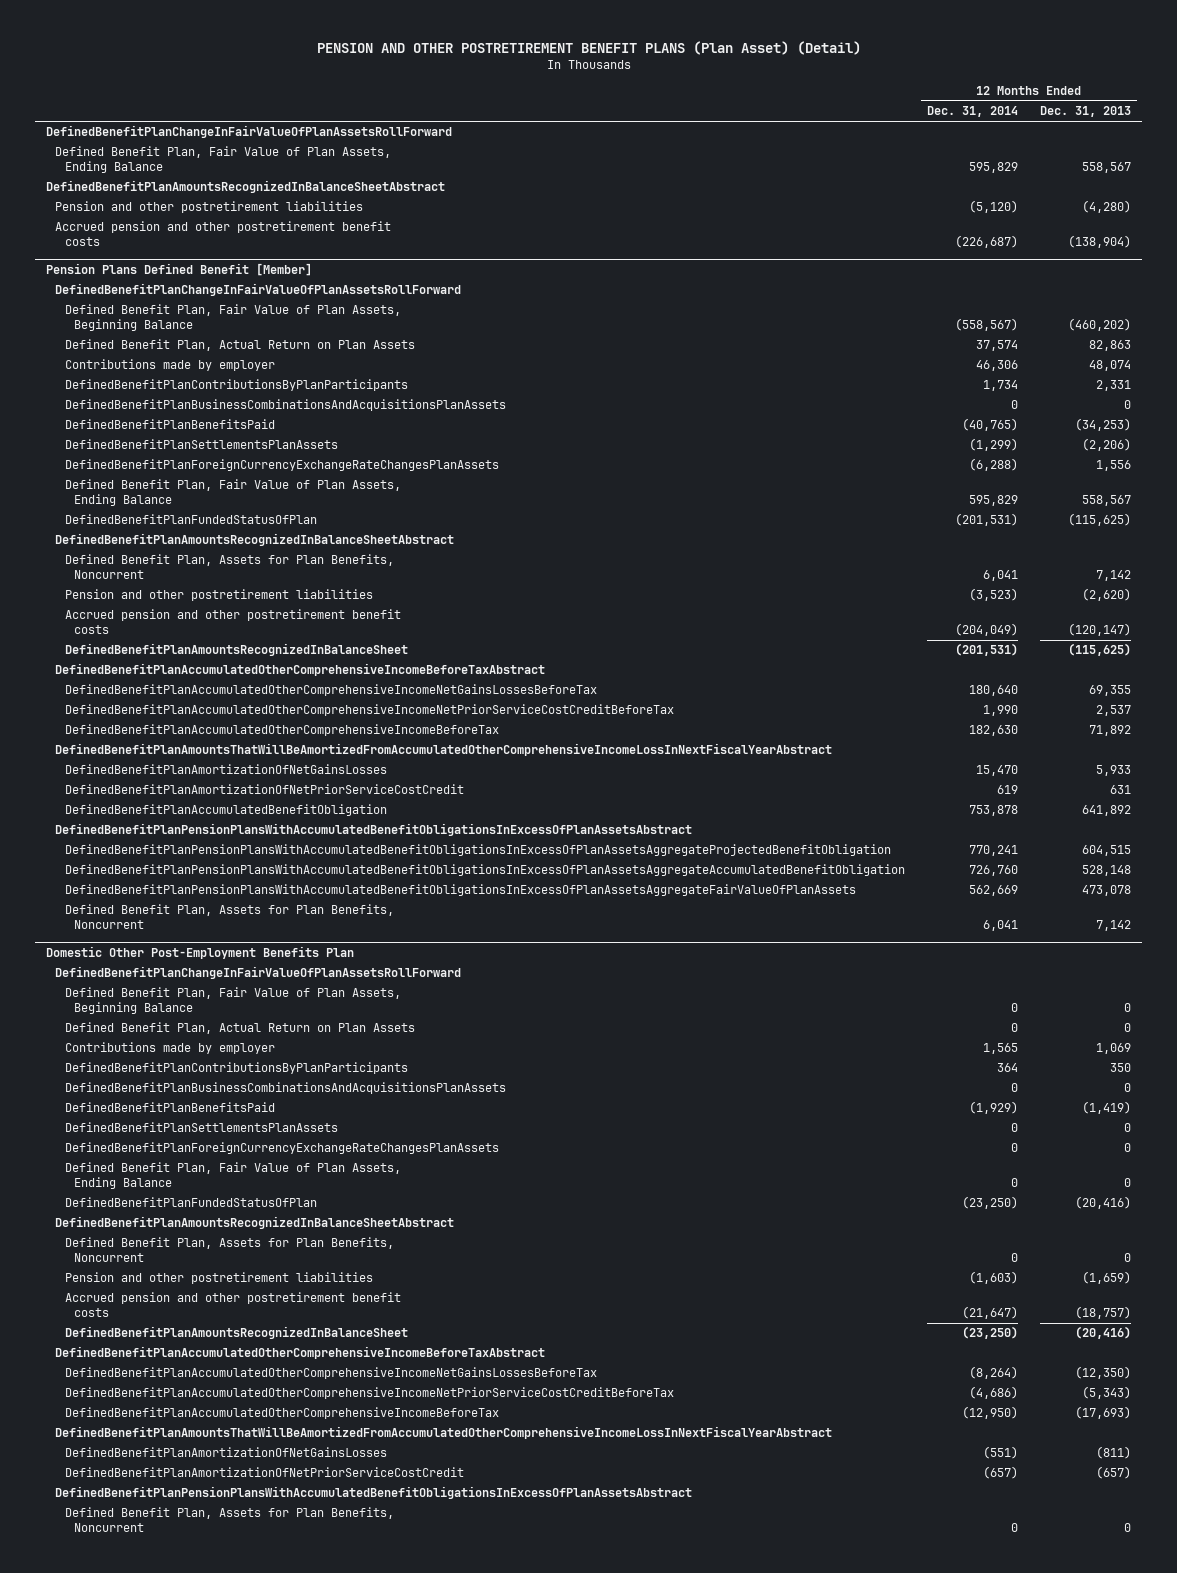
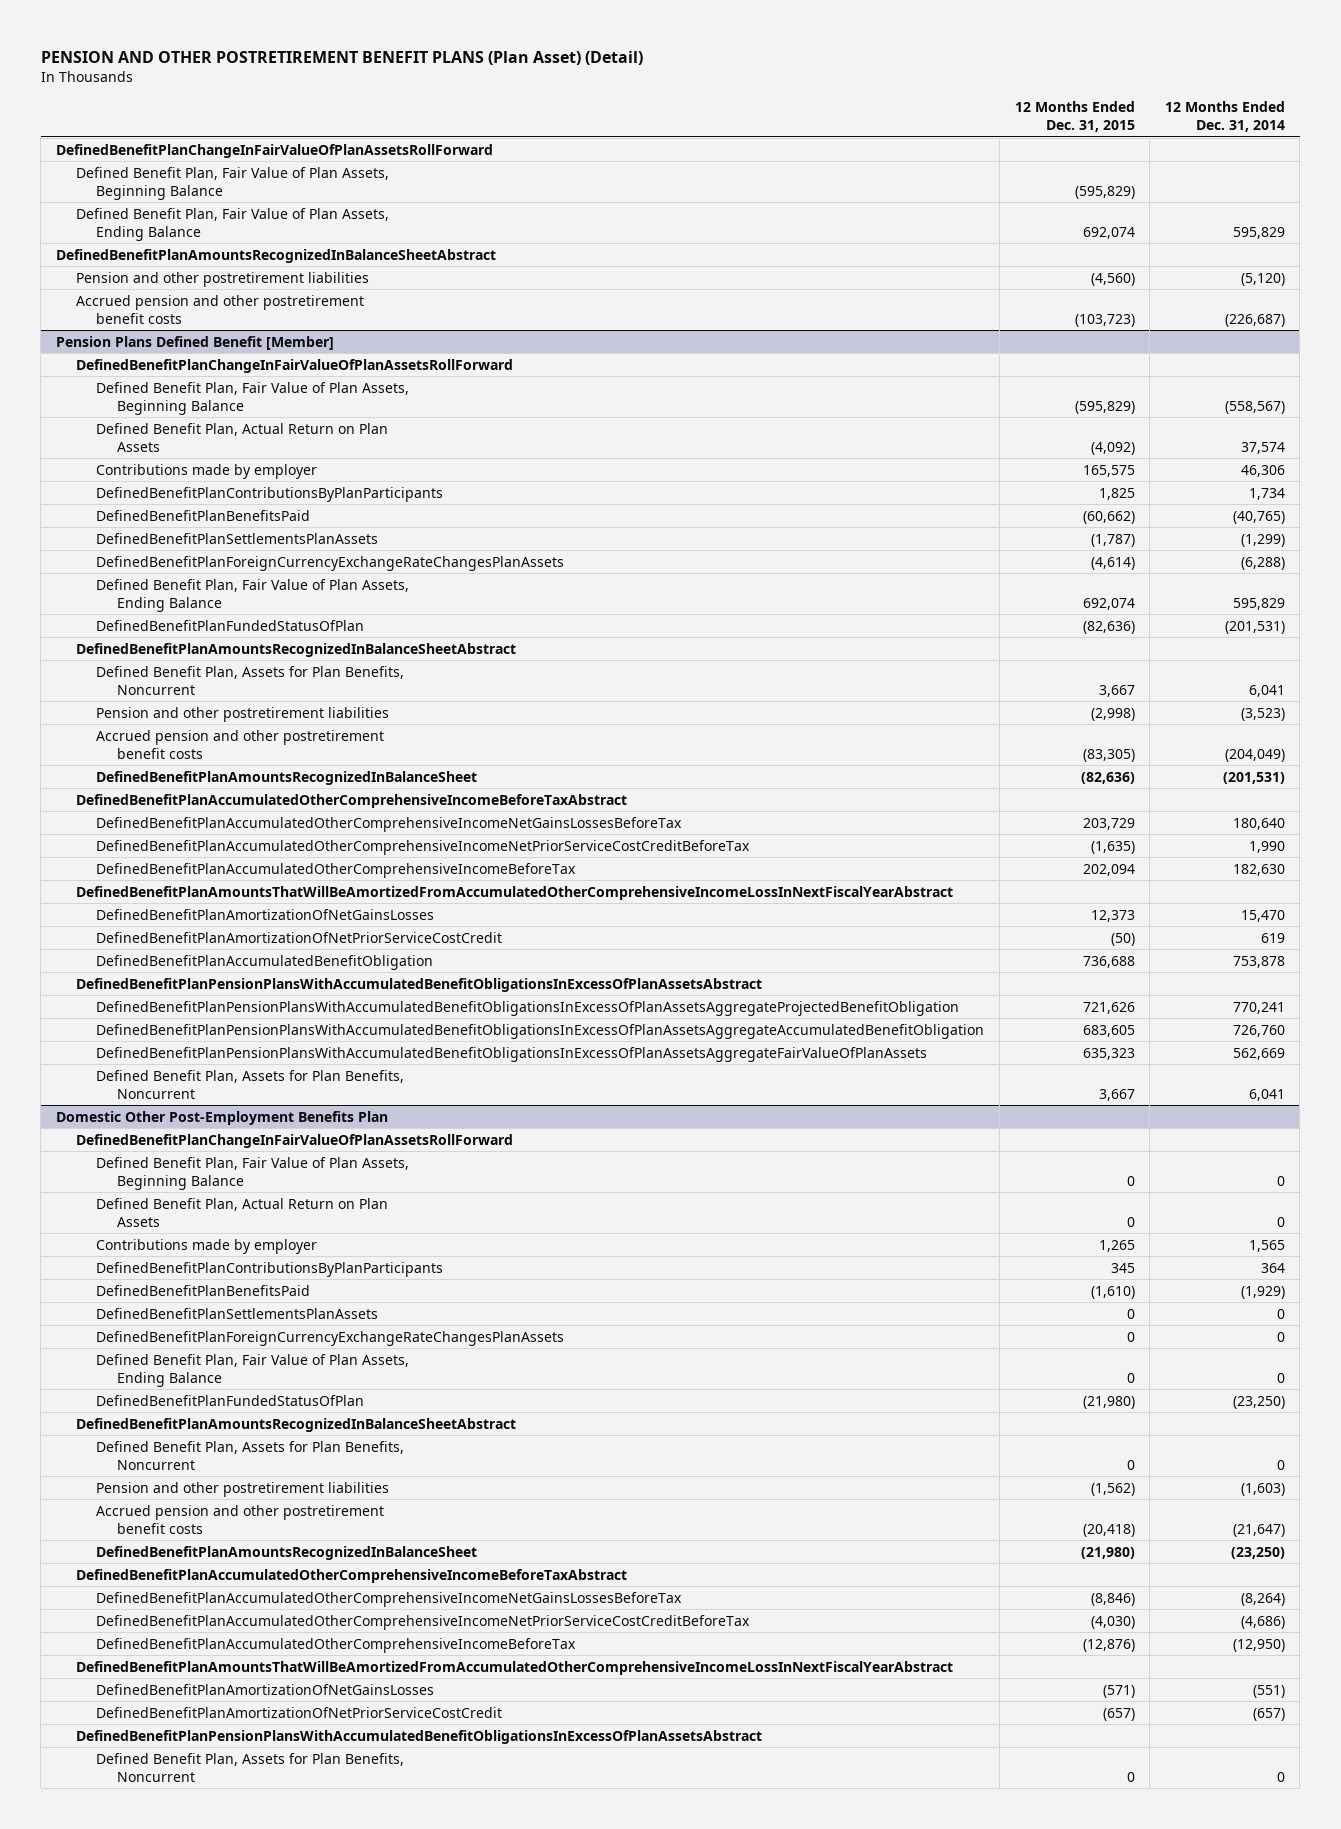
[1040,106,1132,118] Dec. 31, 2013 -> none
none -> [1014,101,1135,133] 12 Months Ended Dec. 31, 2015
none -> [76,166,390,200] Defined Benefit Plan, Fair Value of Plan Assets, Beginning Balance
[64,399,506,412] DefinedBenefitPlanBusinessCombinationsAndAcquisitionsPlanAssets -> none
[64,1082,506,1095] DefinedBenefitPlanBusinessCombinationsAndAcquisitionsPlanAssets -> none

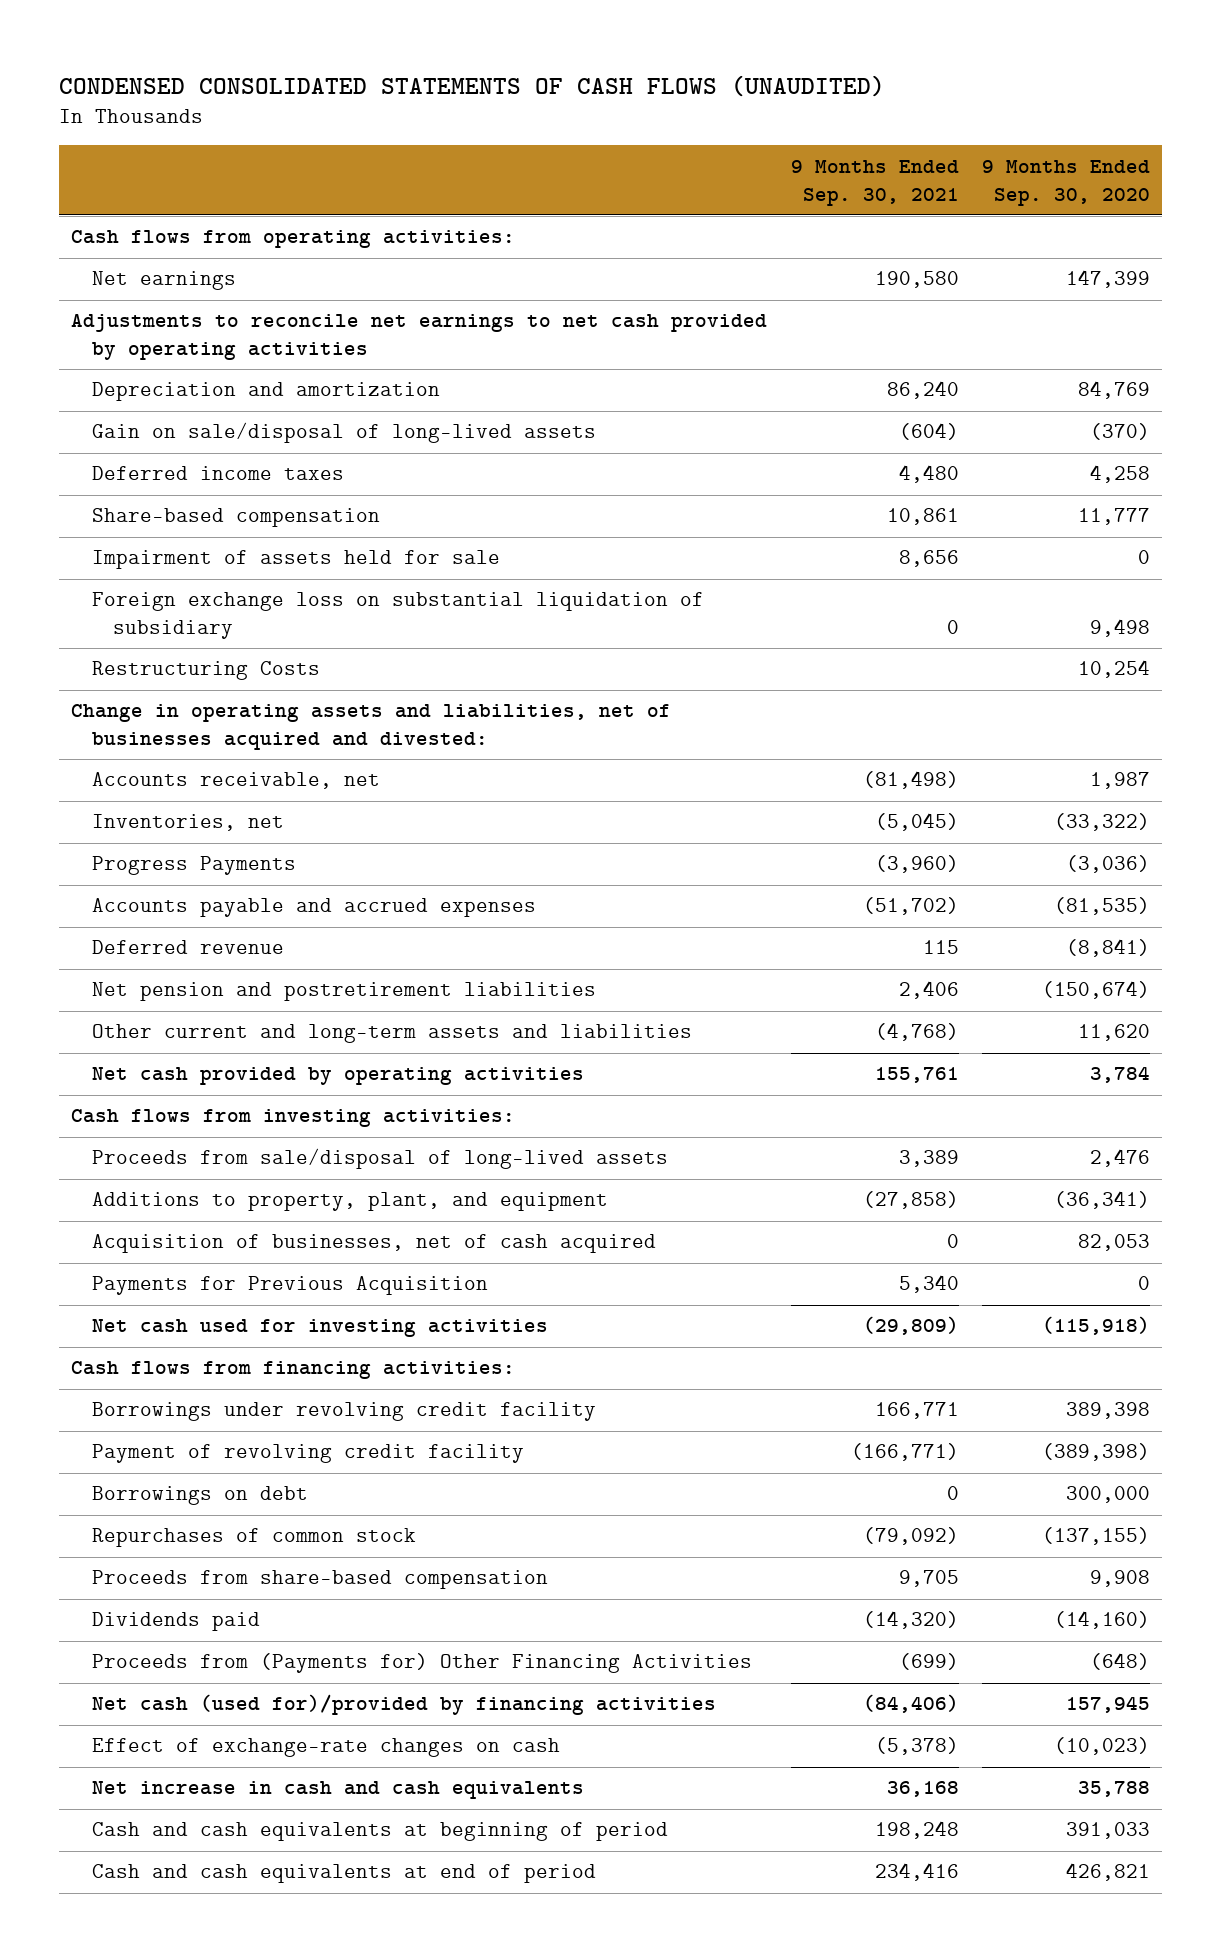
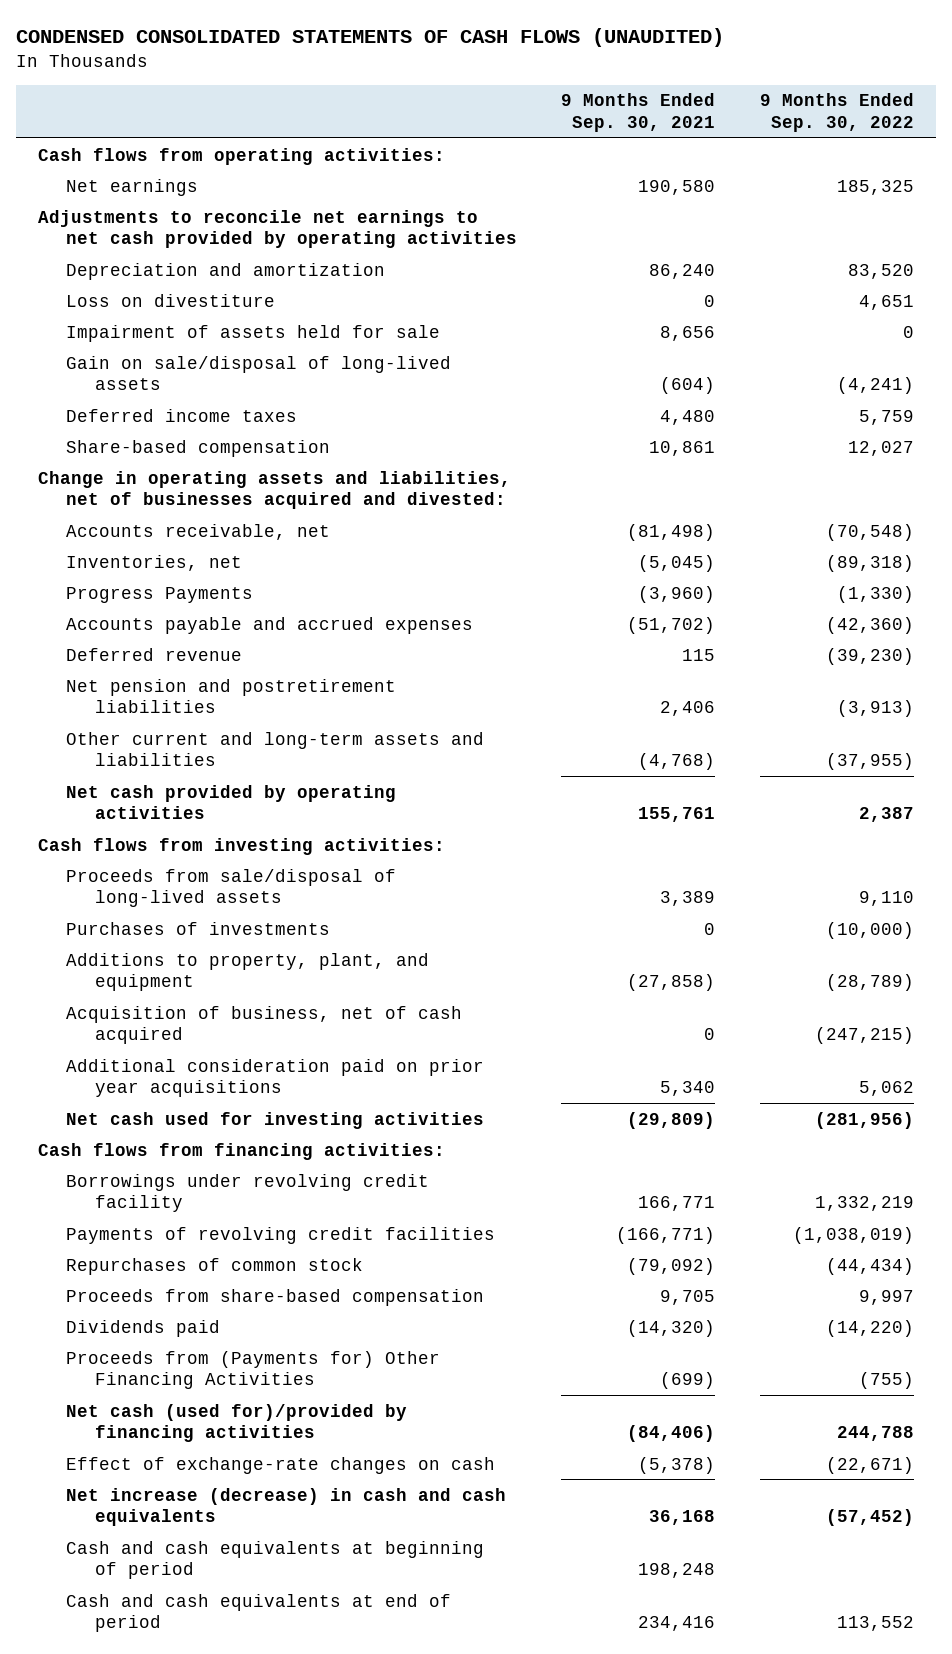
[982,159,1151,206] 9 Months Ended Sep. 30, 2020 -> none
none -> [759,93,914,132] 9 Months Ended Sep. 30, 2022
none -> [66,293,276,307] Loss on divestiture
[91,550,500,570] Impairment of assets held for sale -> [66,324,441,342] Impairment of assets held for sale
[91,592,704,640] Foreign exchange loss on substantial liquidation of subsidiary -> none
[91,661,320,681] Restructuring Costs -> none
none -> [66,921,331,935] Purchases of investments
[91,1234,656,1254] Acquisition of businesses, net of cash acquired -> [66,1005,463,1044] Acquisition of business, net of cash acquired
[91,1276,488,1296] Payments for Previous Acquisition -> [66,1058,485,1097] Additional consideration paid on prior year acquisitions
[91,1486,308,1506] Borrowings on debt -> none
[91,1444,524,1464] Payment of revolving credit facility -> [66,1226,496,1244] Payments of revolving credit facilities
[91,1781,584,1800] Net increase in cash and cash equivalents -> [66,1487,507,1526] Net increase (decrease) in cash and cash equivalents

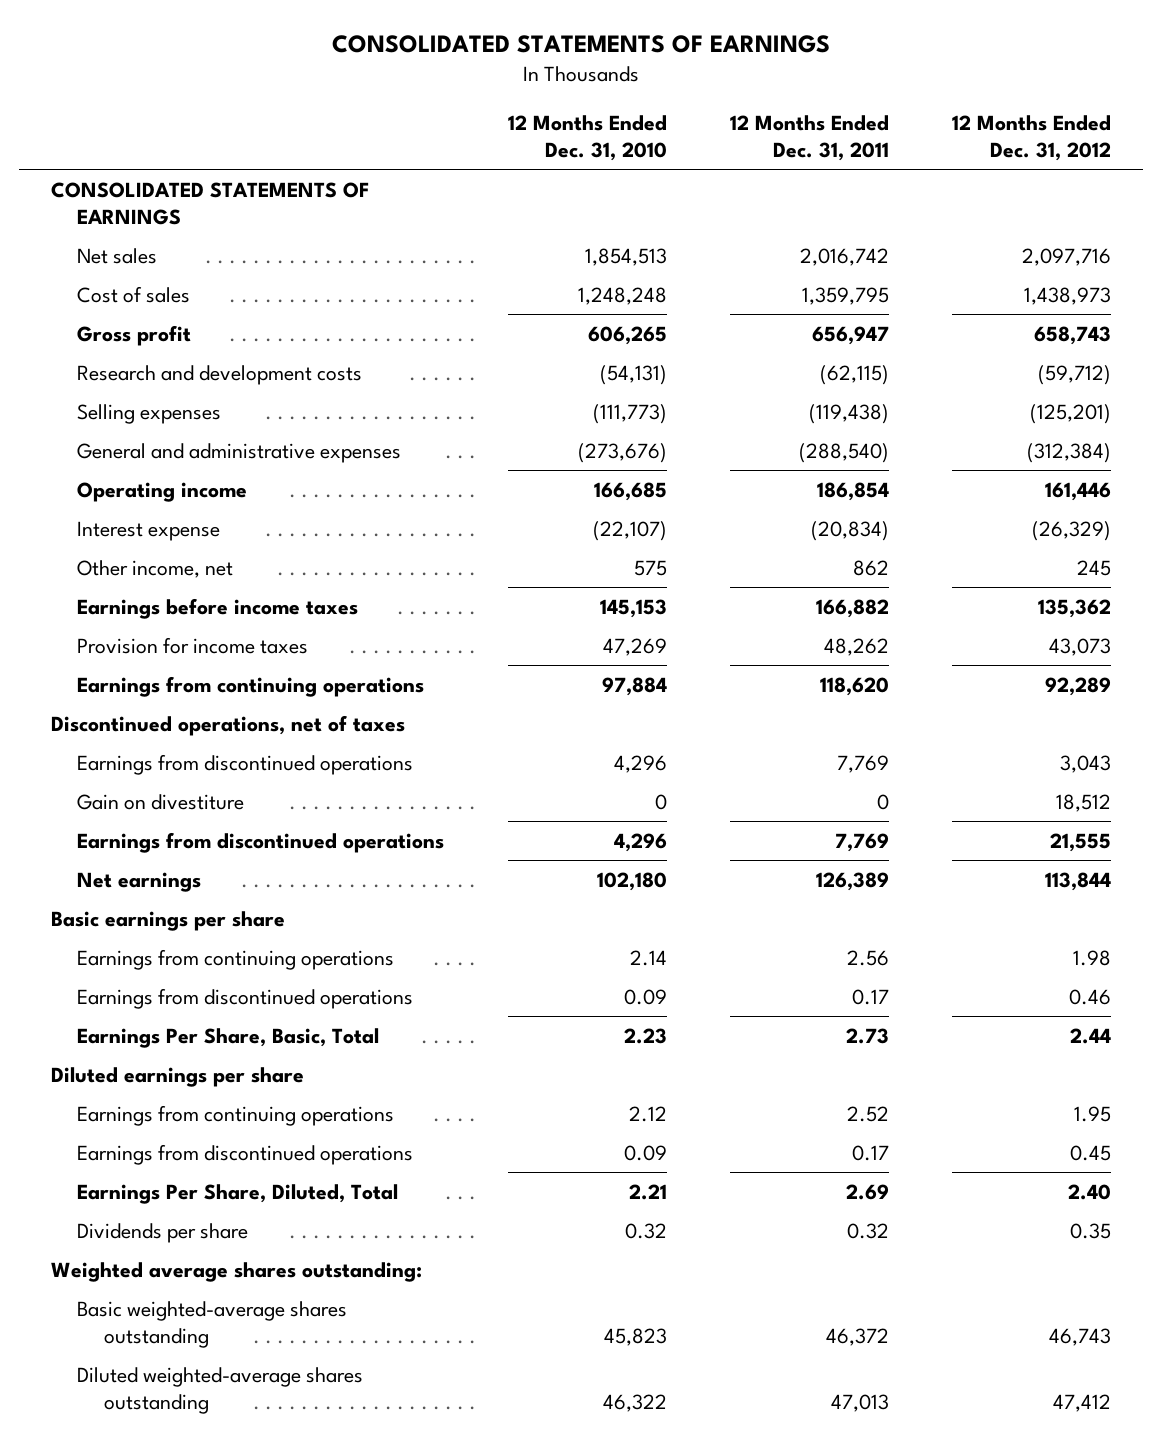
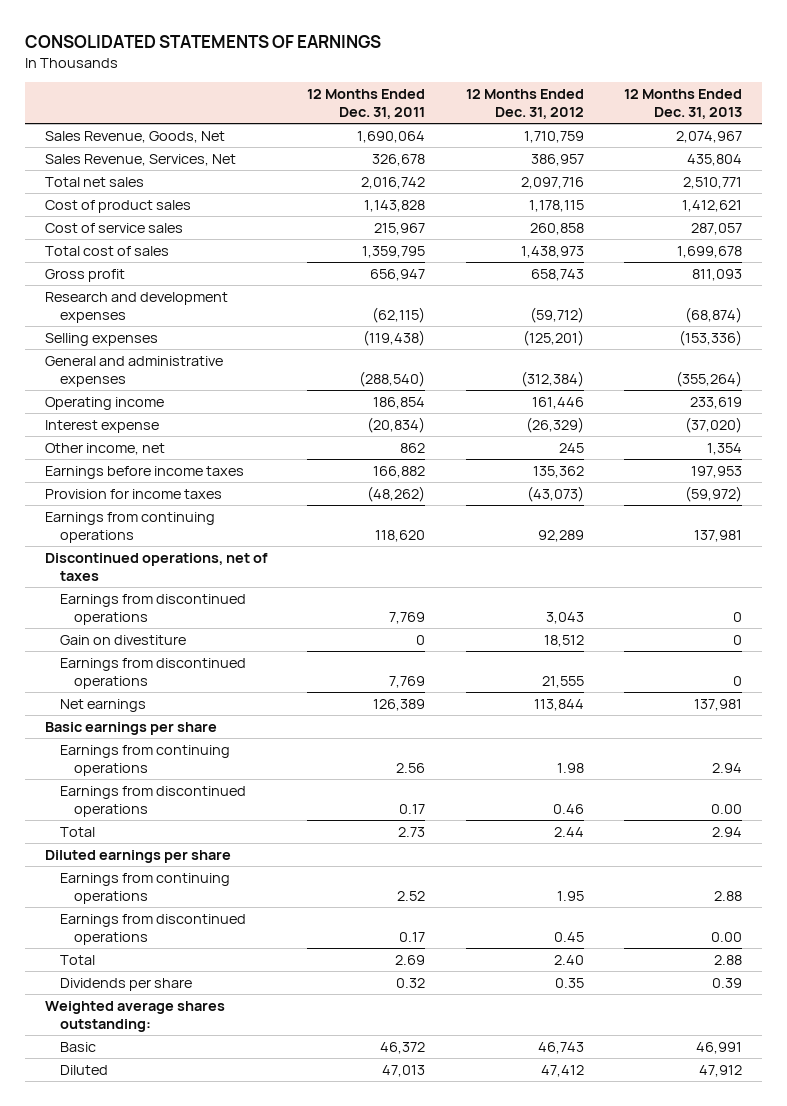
[507,114,667,161] 12 Months Ended Dec. 31, 2010 -> none
none -> [623,89,742,120] 12 Months Ended Dec. 31, 2013
[50,181,369,225] CONSOLIDATED STATEMENTS OF EARNINGS -> none
none -> [45,130,226,143] Sales Revenue, Goods, Net
none -> [45,153,237,166] Sales Revenue, Services, Net
[77,247,158,264] Net sales -> [45,176,145,187] Total net sales
none -> [45,199,192,213] Cost of product sales
none -> [45,222,184,233] Cost of service sales
[77,285,191,303] Cost of sales -> [45,245,170,256] Total cost of sales
[77,364,363,385] Research and development costs -> [45,291,229,323] Research and development expenses
[823,637,889,656] 48,262 -> [367,485,426,502] (48,262)
[1049,637,1112,656] 43,073 -> [526,485,584,502] (43,073)
[77,1027,380,1048] Earnings Per Share, Basic, Total -> [59,826,95,837] Total
[77,1183,399,1204] Earnings Per Share, Diluted, Total -> [59,954,95,965] Total
[77,1300,348,1348] Basic weighted-average shares outstanding -> [59,1041,96,1052] Basic
[77,1366,364,1414] Diluted weighted-average shares outstanding -> [59,1064,108,1075] Diluted

